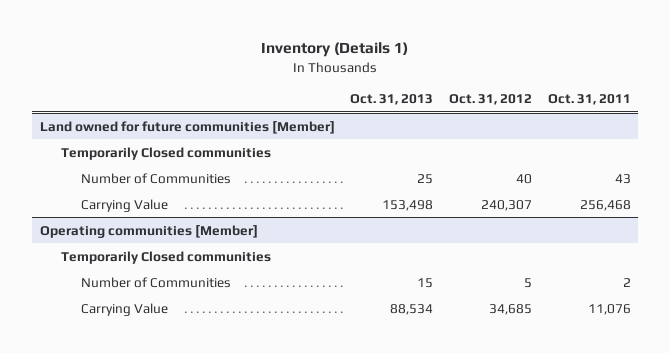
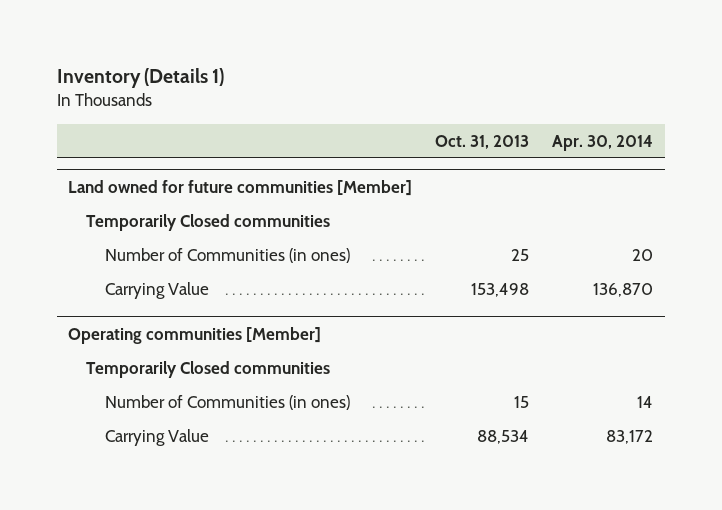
[449,94,533,106] Oct. 31, 2012 -> none
[547,94,631,106] Oct. 31, 2011 -> none
none -> [552,134,654,151] Apr. 30, 2014
[81,172,232,184] Number of Communities -> [104,248,350,264] Number of Communities (in ones)
[81,276,232,288] Number of Communities -> [104,395,350,411] Number of Communities (in ones)

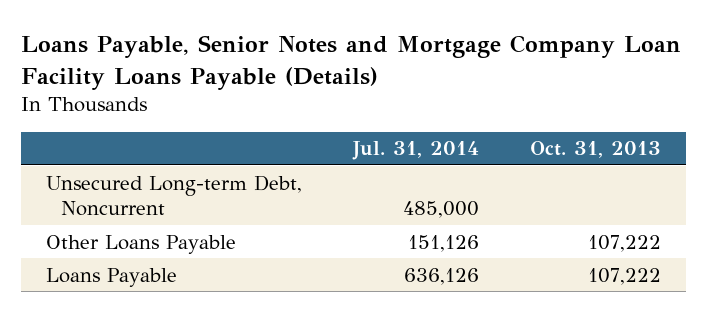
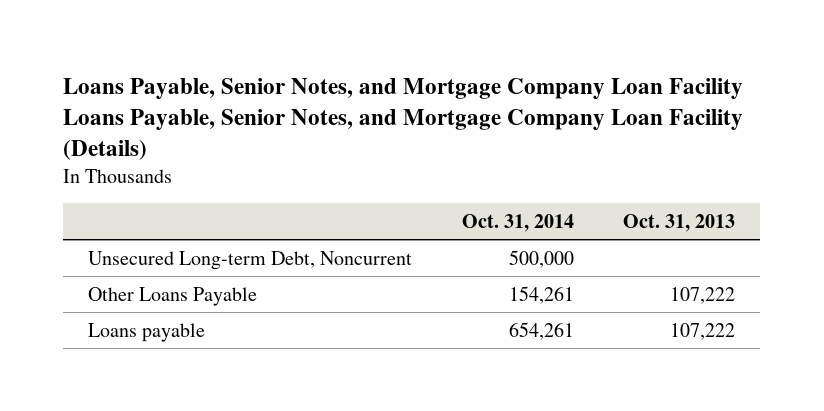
[20,35,681,90] Loans Payable, Senior Notes and Mortgage Company Loan Facility Loans Payable (Details) -> [63,78,744,161] Loans Payable, Senior Notes, and Mortgage Company Loan Facility Loans Payable, Senior Notes, and Mortgage Company Loan Facility (Details)
[351,141,479,161] Jul. 31, 2014 -> none
none -> [461,213,574,232] Oct. 31, 2014
[46,267,178,287] Loans Payable -> [88,322,206,342] Loans payable

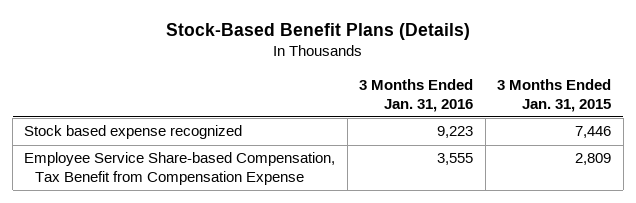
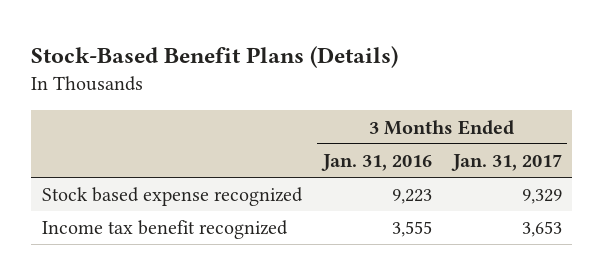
[497,78,612,112] 3 Months Ended Jan. 31, 2015 -> none
none -> [450,153,562,171] Jan. 31, 2017
[24,152,336,186] Employee Service Share-based Compensation, Tax Benefit from Compensation Expense -> [41,220,288,240] Income tax benefit recognized

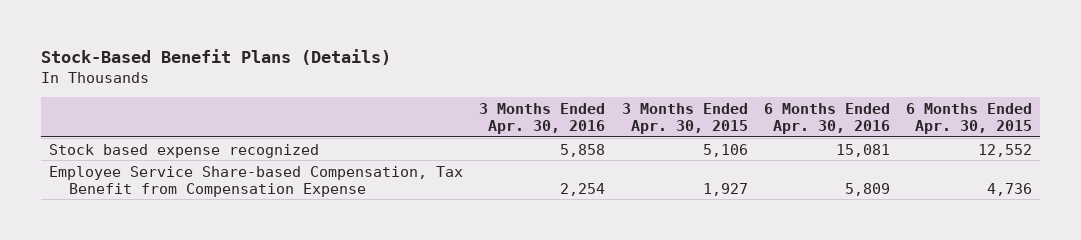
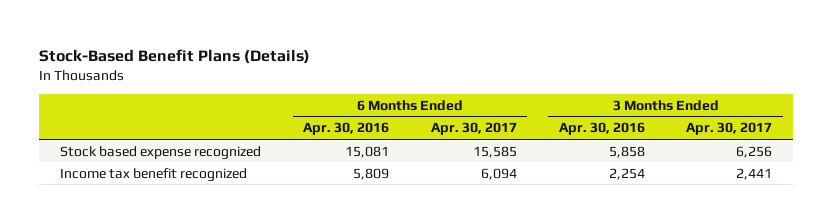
[621,102,748,134] 3 Months Ended Apr. 30, 2015 -> none
[906,102,1033,134] 6 Months Ended Apr. 30, 2015 -> none
none -> [430,122,517,136] Apr. 30, 2017
none -> [686,122,773,136] Apr. 30, 2017
[49,165,464,197] Employee Service Share-based Compensation, Tax Benefit from Compensation Expense -> [60,167,248,182] Income tax benefit recognized

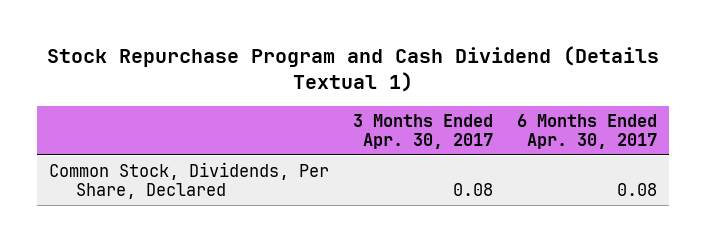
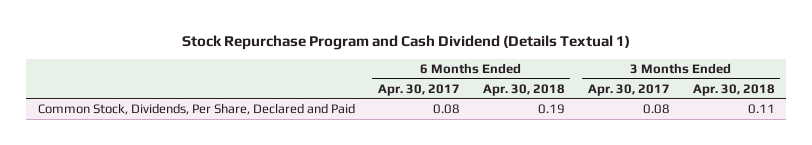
none -> [482,83,565,96] Apr. 30, 2018
none -> [692,83,775,96] Apr. 30, 2018
[48,161,329,200] Common Stock, Dividends, Per Share, Declared -> [37,103,355,116] Common Stock, Dividends, Per Share, Declared and Paid

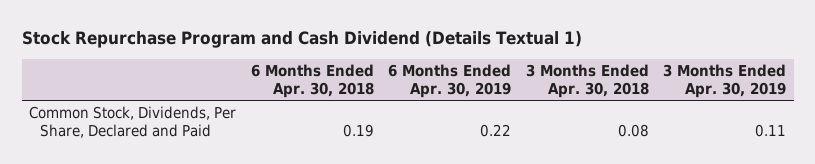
[377,83,460,96] Apr. 30, 2017 -> none
[587,83,670,96] Apr. 30, 2017 -> none
none -> [388,63,512,98] 6 Months Ended Apr. 30, 2019
none -> [663,63,787,98] 3 Months Ended Apr. 30, 2019
[747,104,775,115] 0.11 -> [617,124,649,138] 0.08

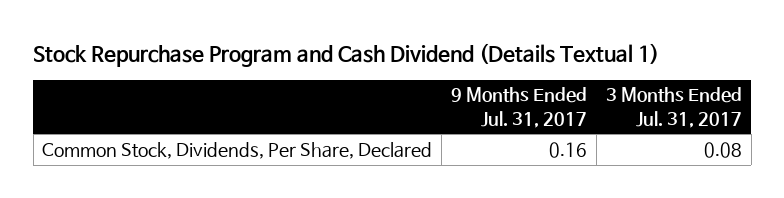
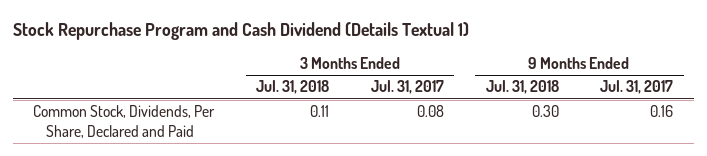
none -> [256,80,330,95] Jul. 31, 2018
none -> [485,80,559,95] Jul. 31, 2018
[42,141,433,159] Common Stock, Dividends, Per Share, Declared -> [33,105,216,139] Common Stock, Dividends, Per Share, Declared and Paid

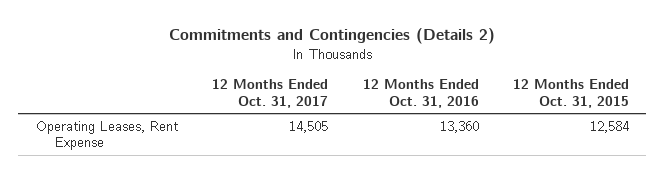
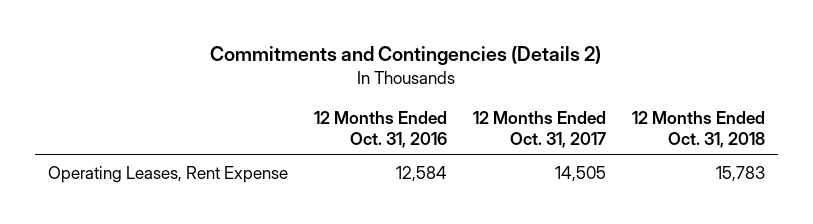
[513,79,630,108] 12 Months Ended Oct. 31, 2015 -> none
none -> [631,110,765,148] 12 Months Ended Oct. 31, 2018
[439,121,479,134] 13,360 -> [395,165,447,182] 12,584

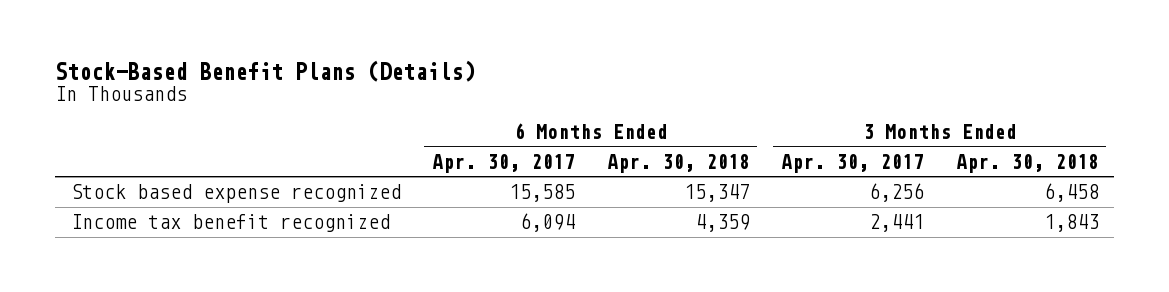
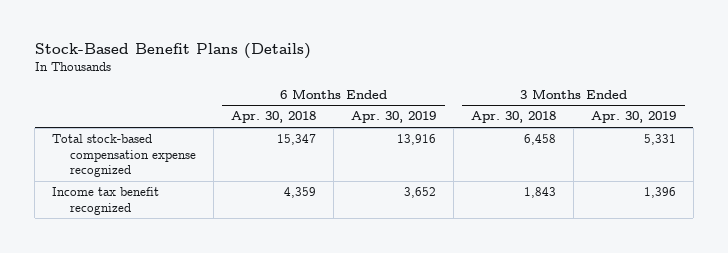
[432,153,576,173] Apr. 30, 2017 -> none
[781,153,925,173] Apr. 30, 2017 -> none
none -> [351,111,437,124] Apr. 30, 2019
none -> [590,111,676,124] Apr. 30, 2019
[70,184,401,204] Stock based expense recognized -> [52,134,197,178] Total stock-based compensation expense recognized

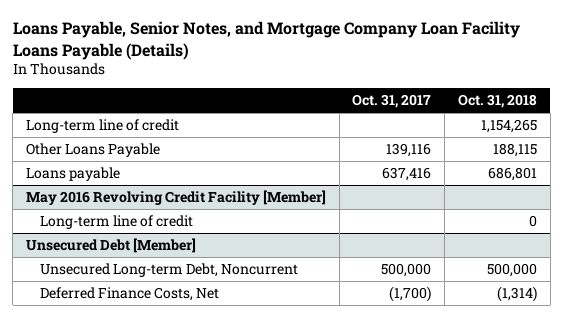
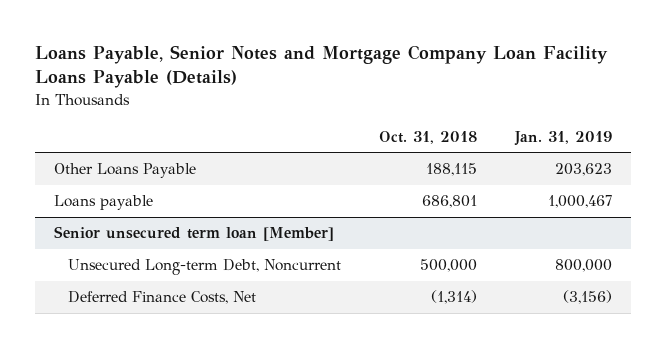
[12,21,520,60] Loans Payable, Senior Notes, and Mortgage Company Loan Facility Loans Payable (Details) -> [34,44,608,89] Loans Payable, Senior Notes and Mortgage Company Loan Facility Loans Payable (Details)
[352,94,432,109] Oct. 31, 2017 -> none
none -> [513,130,612,146] Jan. 31, 2019
[25,119,179,134] Long-term line of credit -> none
[25,190,326,206] May 2016 Revolving Credit Facility [Member] -> none
[40,215,194,230] Long-term line of credit -> none
[25,238,196,254] Unsecured Debt [Member] -> none
none -> [53,226,334,242] Senior unsecured term loan [Member]

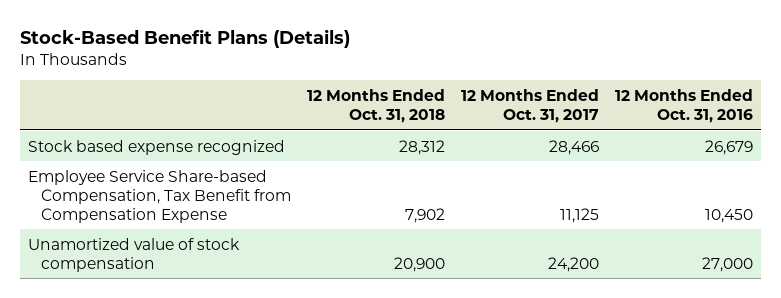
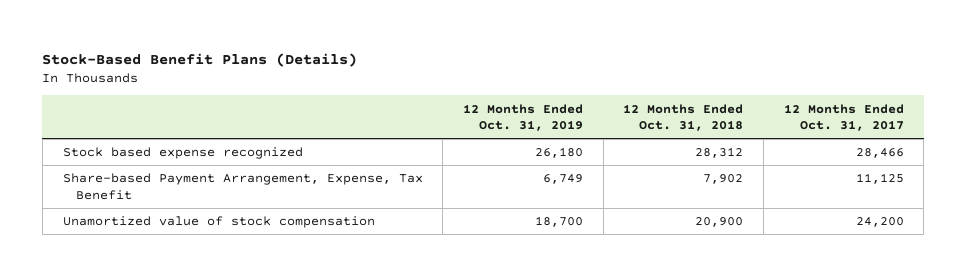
[614,88,753,123] 12 Months Ended Oct. 31, 2016 -> none
none -> [463,103,584,132] 12 Months Ended Oct. 31, 2019
[27,169,291,223] Employee Service Share-based Compensation, Tax Benefit from Compensation Expense -> [62,173,423,200] Share-based Payment Arrangement, Expense, Tax Benefit

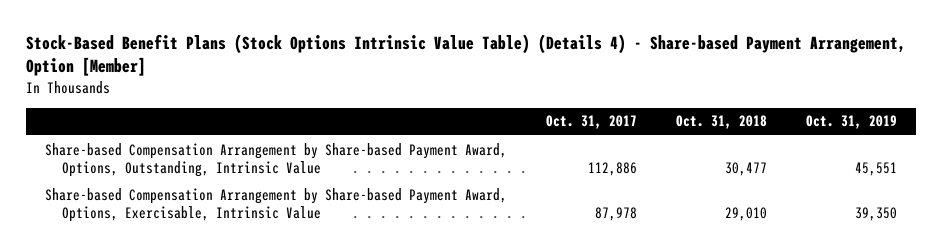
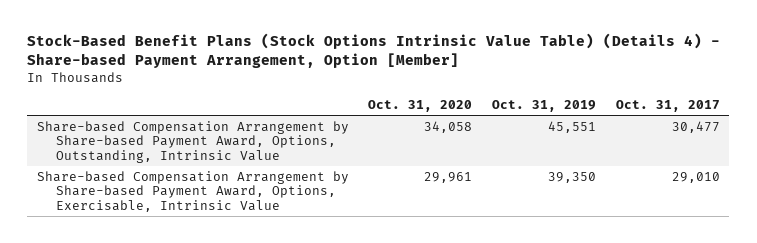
[676,115,768,130] Oct. 31, 2018 -> none
none -> [368,100,473,113] Oct. 31, 2020
[588,161,638,176] 112,886 -> [671,120,720,133] 30,477
[595,206,638,221] 87,978 -> [671,171,720,183] 29,010

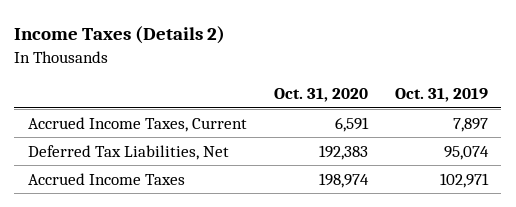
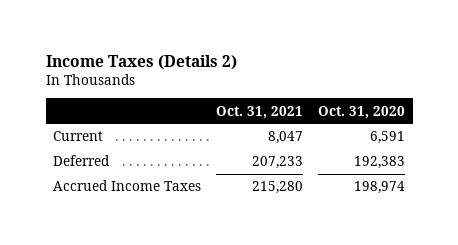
[394,88,488,103] Oct. 31, 2019 -> none
none -> [216,105,304,119] Oct. 31, 2021
[27,116,247,132] Accrued Income Taxes, Current -> [53,131,104,142] Current
[27,144,229,160] Deferred Tax Liabilities, Net -> [53,155,111,167] Deferred

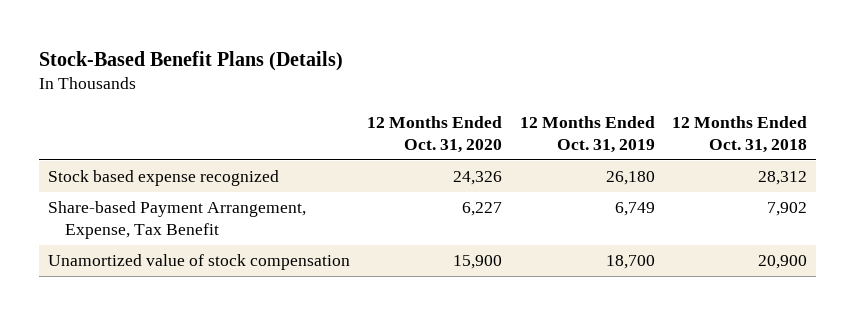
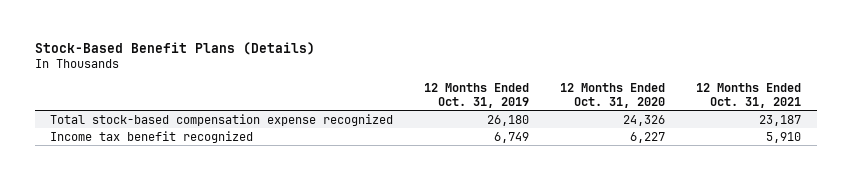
[672,115,808,153] 12 Months Ended Oct. 31, 2018 -> none
none -> [696,83,802,108] 12 Months Ended Oct. 31, 2021
[47,254,350,271] Unamortized value of stock compensation -> none
[47,170,279,187] Stock based expense recognized -> [50,113,394,126] Total stock-based compensation expense recognized
[47,201,306,240] Share-based Payment Arrangement, Expense, Tax Benefit -> [50,130,254,143] Income tax benefit recognized

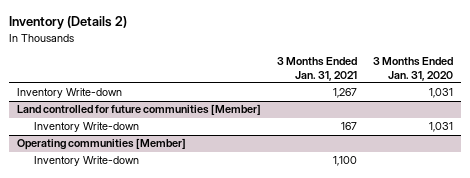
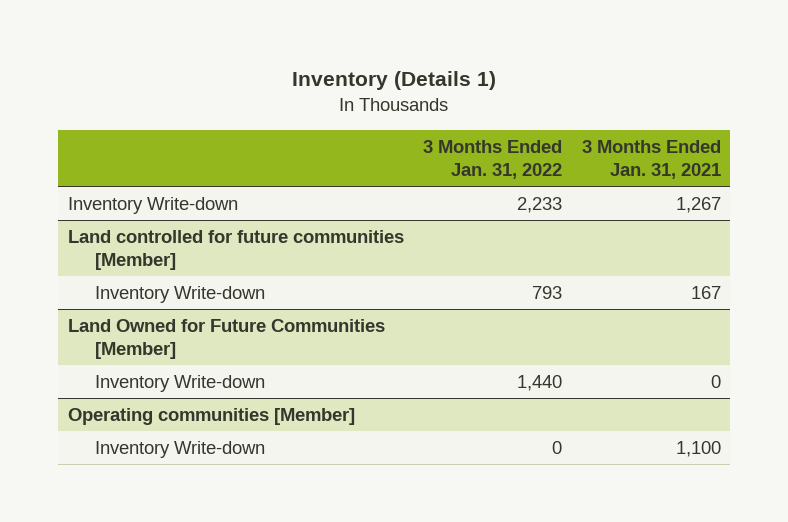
[9,16,128,30] Inventory (Details 2) -> [292,71,497,91] Inventory (Details 1)
[373,57,454,81] 3 Months Ended Jan. 31, 2020 -> none
none -> [423,139,563,179] 3 Months Ended Jan. 31, 2022
none -> [67,319,385,359] Land Owned for Future Communities [Member]
none -> [95,375,266,393] Inventory Write-down

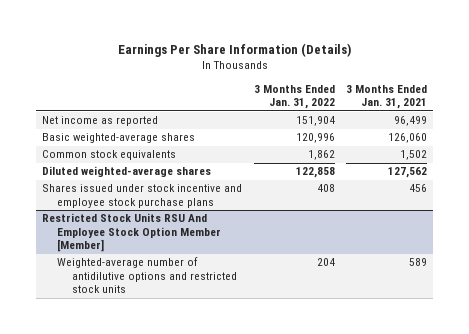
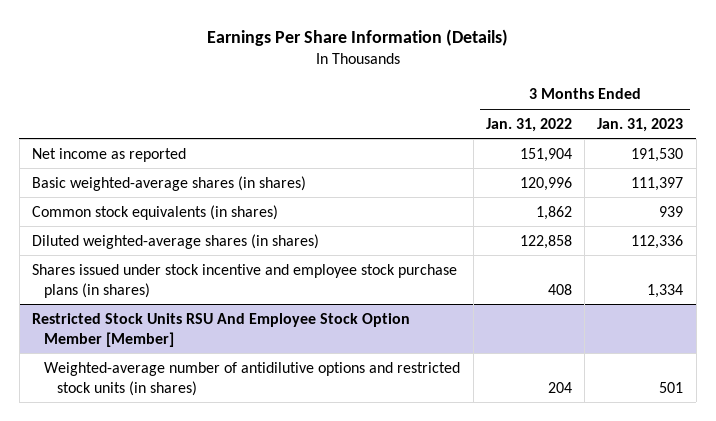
[346,84,428,110] 3 Months Ended Jan. 31, 2021 -> none
none -> [597,117,684,132] Jan. 31, 2023
[42,133,196,144] Basic weighted-average shares -> [32,175,307,191] Basic weighted-average shares (in shares)
[42,150,177,161] Common stock equivalents -> [32,204,279,220] Common stock equivalents (in shares)
[42,166,212,178] Diluted weighted-average shares -> [32,233,320,249] Diluted weighted-average shares (in shares)
[42,184,243,208] Shares issued under stock incentive and employee stock purchase plans -> [32,263,458,298] Shares issued under stock incentive and employee stock purchase plans (in shares)
[57,257,237,294] Weighted-average number of antidilutive options and restricted stock units -> [44,361,461,396] Weighted-average number of antidilutive options and restricted stock units (in shares)

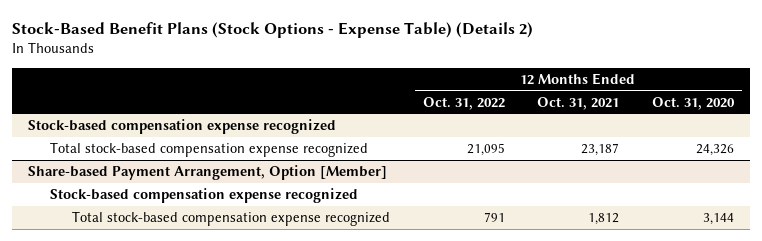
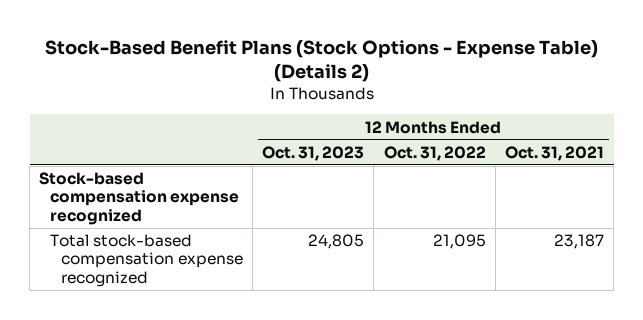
[651,96,735,110] Oct. 31, 2020 -> none
none -> [262,145,365,161] Oct. 31, 2023
[28,165,388,181] Share-based Payment Arrangement, Option [Member] -> none
[50,188,359,204] Stock-based compensation expense recognized -> none
[72,211,391,227] Total stock-based compensation expense recognized -> none

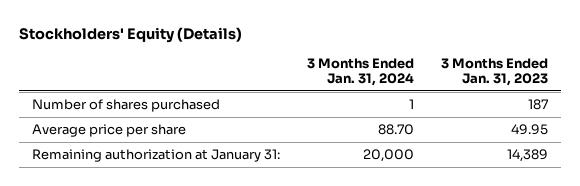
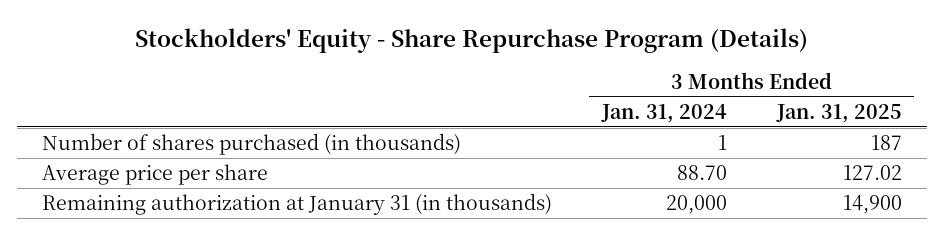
[18,26,242,43] Stockholders' Equity (Details) -> [134,28,808,54] Stockholders' Equity - Share Repurchase Program (Details)
[440,58,548,87] 3 Months Ended Jan. 31, 2023 -> none
none -> [775,103,902,123] Jan. 31, 2025
[32,98,221,112] Number of shares purchased -> [41,133,461,156] Number of shares purchased (in thousands)
[32,148,281,162] Remaining authorization at January 31: -> [41,193,552,216] Remaining authorization at January 31 (in thousands)

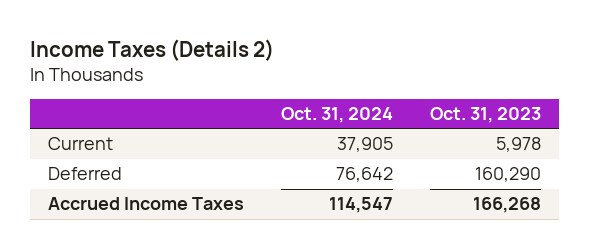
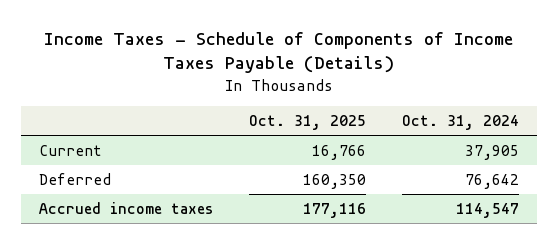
[29,39,274,62] Income Taxes (Details 2) -> [43,32,513,74] Income Taxes - Schedule of Components of Income Taxes Payable (Details)
[429,107,541,124] Oct. 31, 2023 -> none
none -> [248,115,366,131] Oct. 31, 2025
[48,197,245,211] Accrued Income Taxes -> [38,201,213,214] Accrued income taxes

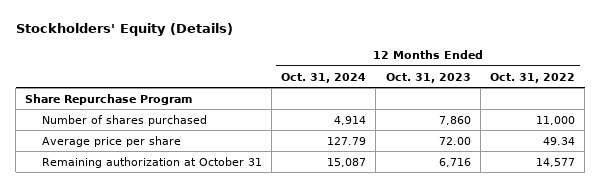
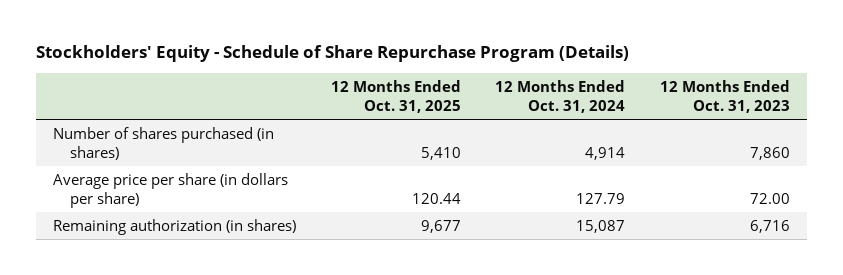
[15,23,233,37] Stockholders' Equity (Details) -> [35,45,629,63] Stockholders' Equity - Schedule of Share Repurchase Program (Details)
[490,72,576,83] Oct. 31, 2022 -> none
none -> [330,79,461,113] 12 Months Ended Oct. 31, 2025
[25,93,193,105] Share Repurchase Program -> none
[41,114,207,126] Number of shares purchased -> [52,126,274,160] Number of shares purchased (in shares)
[41,135,181,147] Average price per share -> [52,172,288,208] Average price per share (in dollars per share)
[41,156,262,168] Remaining authorization at October 31 -> [52,218,296,235] Remaining authorization (in shares)

